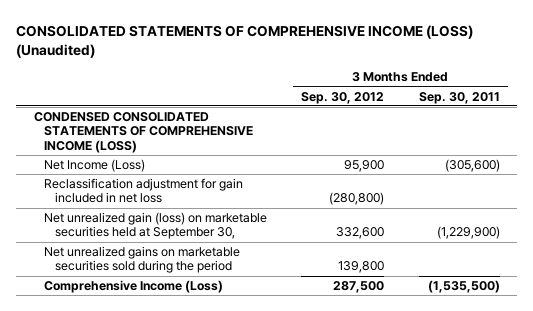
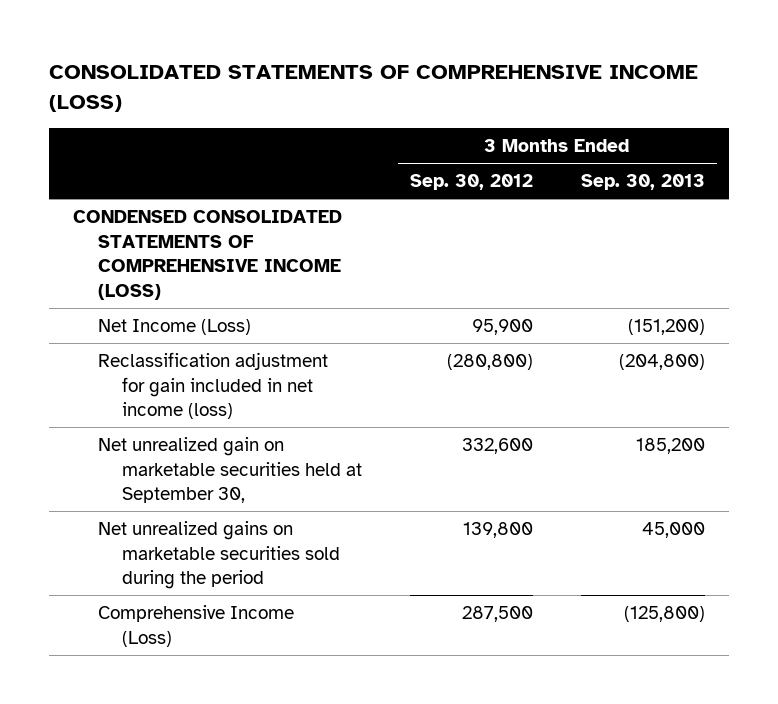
[16,24,474,58] CONSOLIDATED STATEMENTS OF COMPREHENSIVE INCOME (LOSS) (Unaudited) -> [49,65,699,113] CONSOLIDATED STATEMENTS OF COMPREHENSIVE INCOME (LOSS)
[418,91,500,104] Sep. 30, 2011 -> none
none -> [580,174,705,191] Sep. 30, 2013
[44,178,244,204] Reclassification adjustment for gain included in net loss -> [97,351,328,420] Reclassification adjustment for gain included in net income (loss)
[44,212,268,240] Net unrealized gain (loss) on marketable securities held at September 30, -> [97,436,362,504] Net unrealized gain on marketable securities held at September 30,

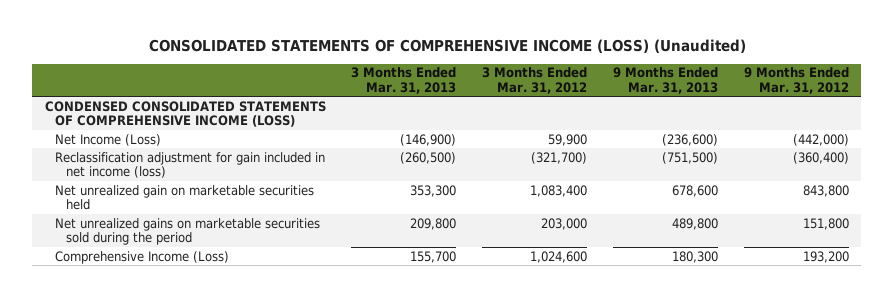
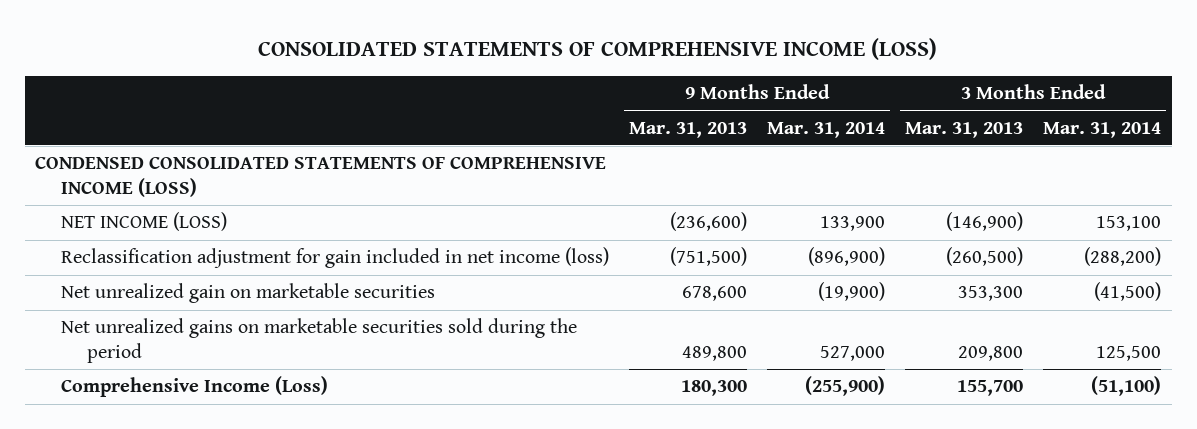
[148,39,746,54] CONSOLIDATED STATEMENTS OF COMPREHENSIVE INCOME (LOSS) (Unaudited) -> [258,38,938,61] CONSOLIDATED STATEMENTS OF COMPREHENSIVE INCOME (LOSS)
[482,67,588,94] 3 Months Ended Mar. 31, 2012 -> none
[743,67,849,94] 9 Months Ended Mar. 31, 2012 -> none
none -> [767,121,886,138] Mar. 31, 2014
none -> [1043,121,1162,138] Mar. 31, 2014
[55,133,162,146] Net Income (Loss) -> [61,212,228,232] NET INCOME (LOSS)
[55,184,315,211] Net unrealized gain on marketable securities held -> [61,283,436,304] Net unrealized gain on marketable securities

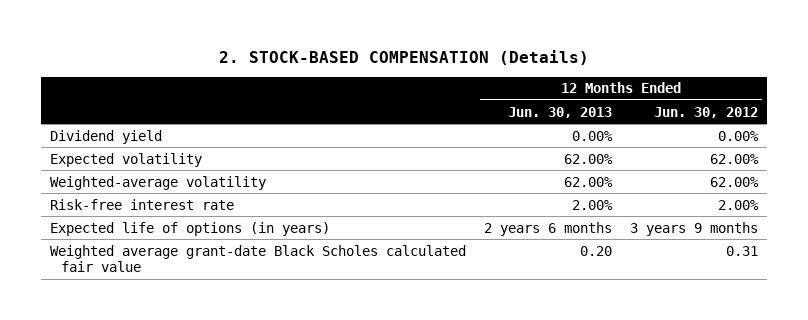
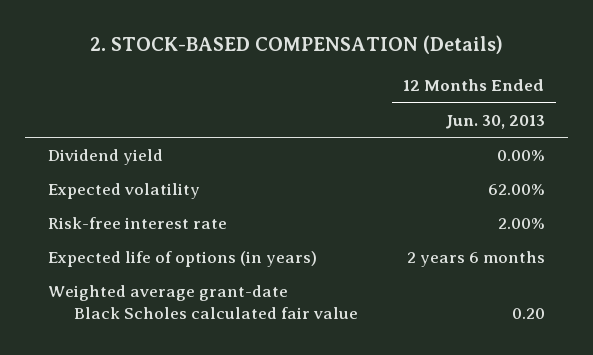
[654,106,759,118] Jun. 30, 2012 -> none
[50,175,267,190] Weighted-average volatility -> none

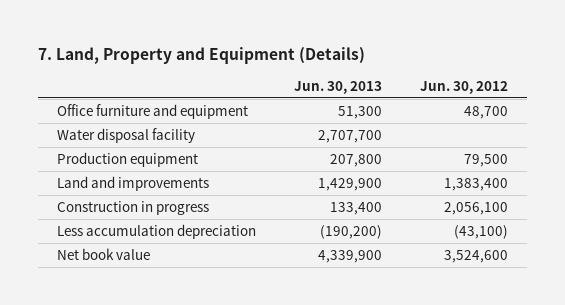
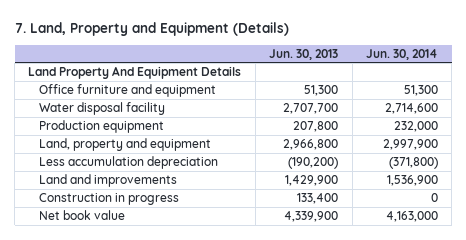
[419,80,508,94] Jun. 30, 2012 -> none
none -> [366,48,439,60] Jun. 30, 2014
none -> [28,66,242,80] Land Property And Equipment Details
none -> [38,138,211,152] Land, property and equipment
[57,224,257,240] Less accumulation depreciation -> [38,156,218,170] Less accumulation depreciation

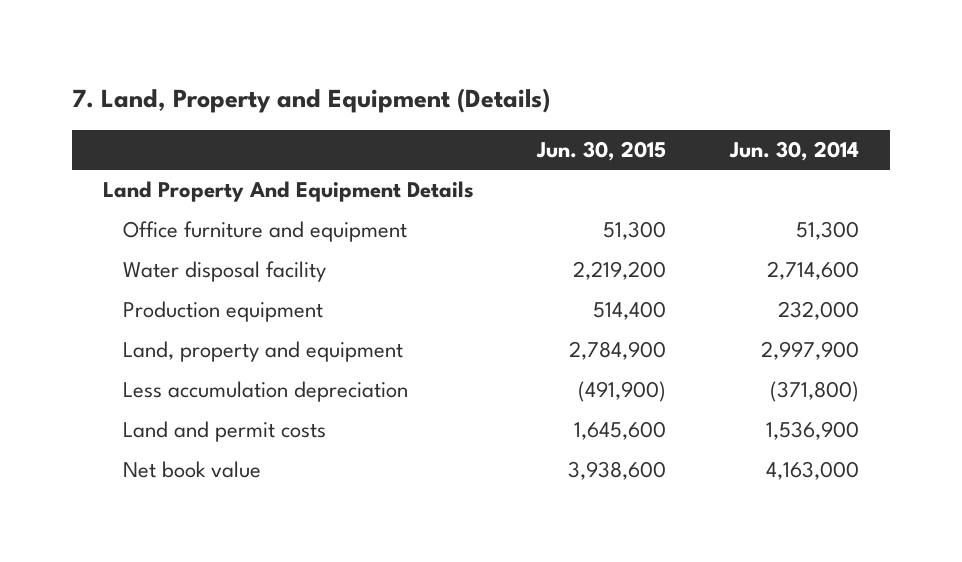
[269,48,339,60] Jun. 30, 2013 -> none
none -> [536,140,667,161] Jun. 30, 2015
[38,193,179,206] Construction in progress -> none
[38,174,177,188] Land and improvements -> [123,421,327,443] Land and permit costs

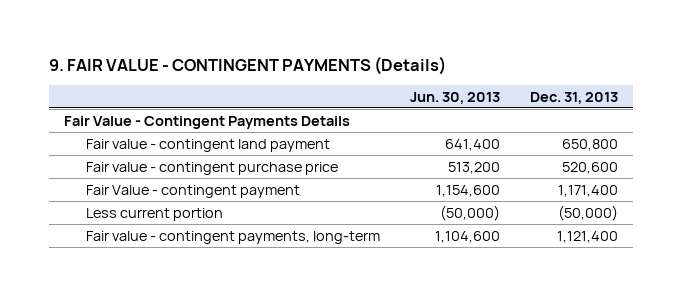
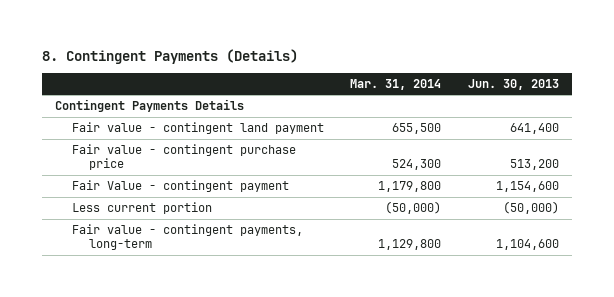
[48,55,446,75] 9. FAIR VALUE - CONTINGENT PAYMENTS (Details) -> [42,48,299,64] 8. Contingent Payments (Details)
[530,91,619,104] Dec. 31, 2013 -> none
none -> [350,79,442,91] Mar. 31, 2014
[63,115,350,129] Fair Value - Contingent Payments Details -> [55,99,245,113] Contingent Payments Details

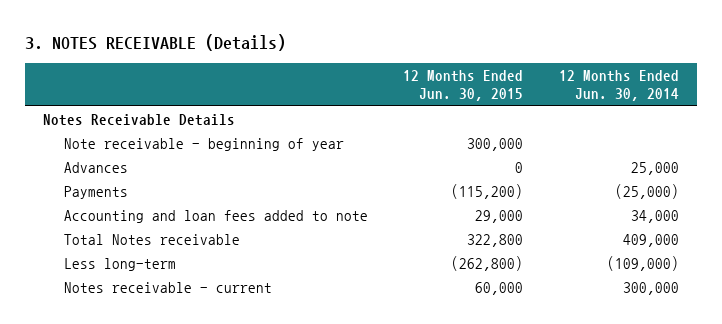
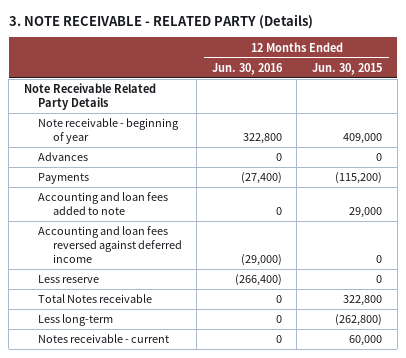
[24,34,286,52] 3. NOTES RECEIVABLE (Details) -> [8,14,313,30] 3. NOTE RECEIVABLE - RELATED PARTY (Details)
[559,70,680,102] 12 Months Ended Jun. 30, 2014 -> none
none -> [211,62,283,75] Jun. 30, 2016
[42,113,235,126] Notes Receivable Details -> [24,83,157,110] Note Receivable Related Party Details
[467,137,524,151] 300,000 -> [342,132,382,144] 409,000
none -> [38,226,182,263] Accounting and loan fees reversed against deferred income
none -> [38,275,100,284] Less reserve

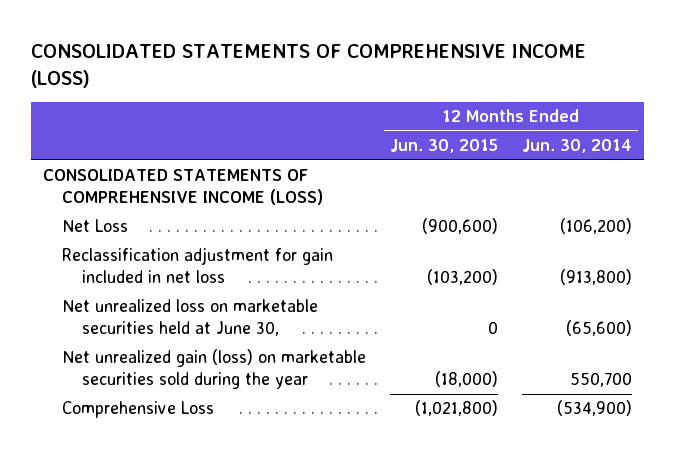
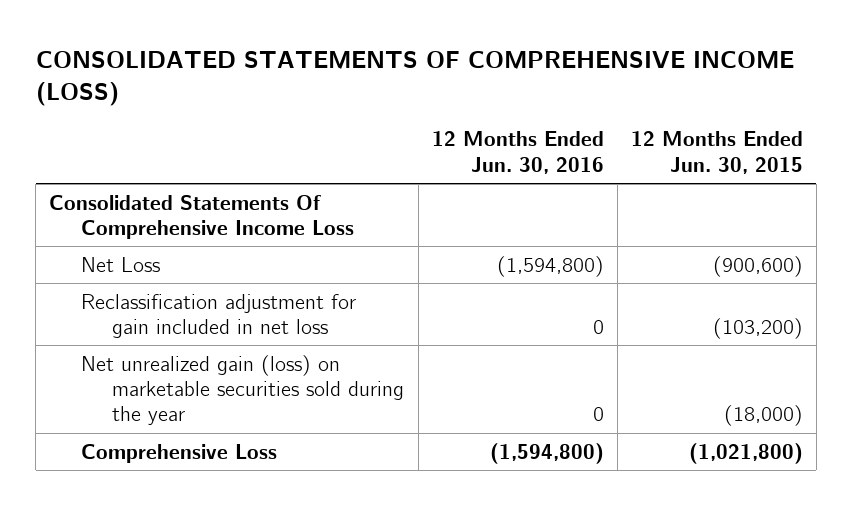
[522,139,633,154] Jun. 30, 2014 -> none
none -> [431,131,604,174] 12 Months Ended Jun. 30, 2016
[42,169,324,206] CONSOLIDATED STATEMENTS OF COMPREHENSIVE INCOME (LOSS) -> [49,194,354,240] Consolidated Statements Of Comprehensive Income Loss
[62,299,319,337] Net unrealized loss on marketable securities held at June 30, -> none

